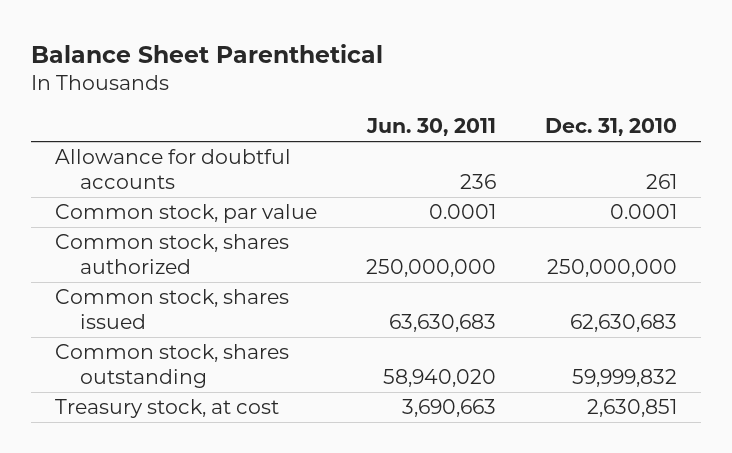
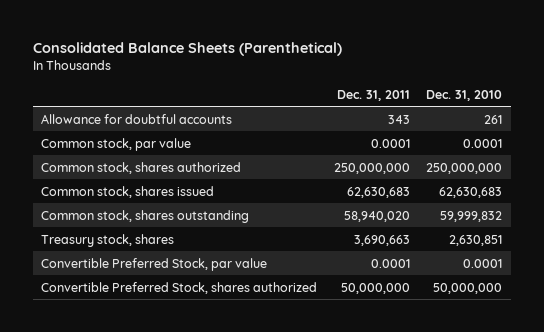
[30,43,383,63] Balance Sheet Parenthetical -> [33,41,343,56] Consolidated Balance Sheets (Parenthetical)
[365,118,496,137] Jun. 30, 2011 -> none
none -> [336,89,410,101] Dec. 31, 2011
[55,399,280,419] Treasury stock, at cost -> [41,233,175,247] Treasury stock, shares
none -> [41,257,268,271] Convertible Preferred Stock, par value
none -> [41,281,318,294] Convertible Preferred Stock, shares authorized

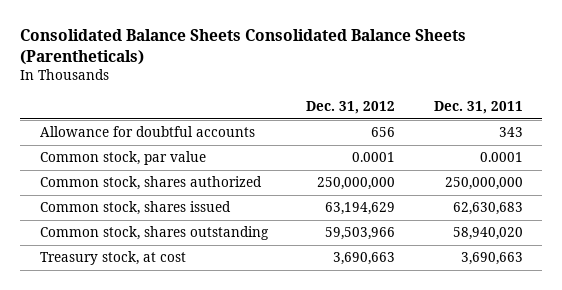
[33,41,343,56] Consolidated Balance Sheets (Parenthetical) -> [20,29,467,65] Consolidated Balance Sheets Consolidated Balance Sheets (Parentheticals)
[426,89,503,101] Dec. 31, 2010 -> none
none -> [306,100,396,114] Dec. 31, 2012
[41,257,268,271] Convertible Preferred Stock, par value -> none
[41,281,318,294] Convertible Preferred Stock, shares authorized -> none
[41,233,175,247] Treasury stock, shares -> [39,251,186,266] Treasury stock, at cost

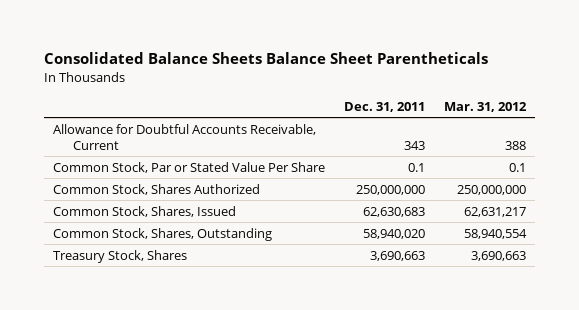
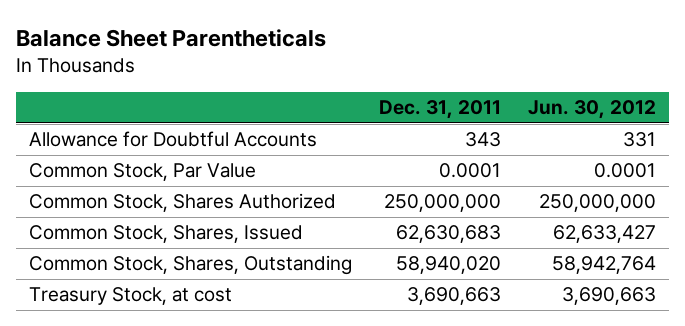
[43,52,488,65] Consolidated Balance Sheets Balance Sheet Parentheticals -> [15,28,326,47] Balance Sheet Parentheticals
[443,101,527,112] Mar. 31, 2012 -> none
none -> [527,100,656,120] Jun. 30, 2012
[53,123,317,150] Allowance for Doubtful Accounts Receivable, Current -> [29,131,318,148] Allowance for Doubtful Accounts
[53,161,326,173] Common Stock, Par or Stated Value Per Share -> [29,163,257,182] Common Stock, Par Value
[407,162,425,172] 0.1 -> [438,163,501,179] 0.0001
[53,249,188,263] Treasury Stock, Shares -> [29,287,233,306] Treasury Stock, at cost

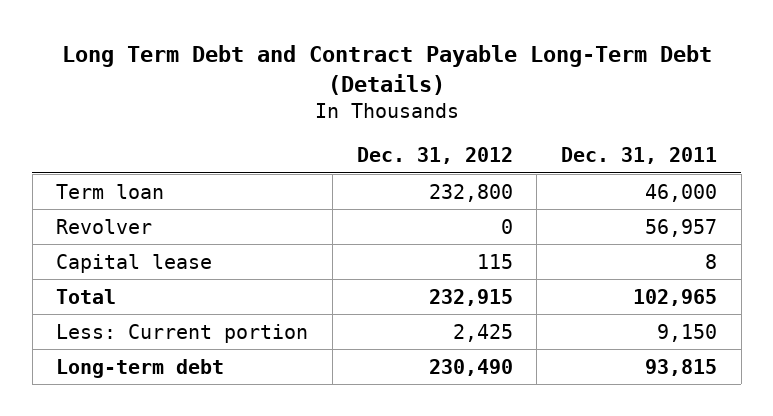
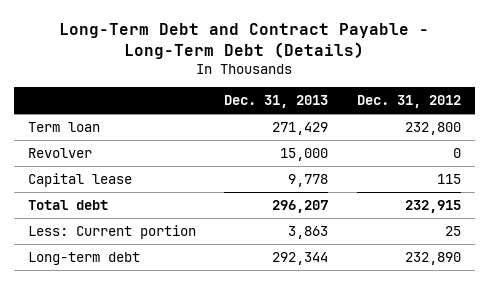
[61,45,712,96] Long Term Debt and Contract Payable Long-Term Debt (Details) -> [59,22,430,59] Long-Term Debt and Contract Payable - Long-Term Debt (Details)
[560,147,717,165] Dec. 31, 2011 -> none
none -> [224,95,329,109] Dec. 31, 2013
[56,288,117,304] Total -> [28,200,109,211] Total debt
[452,323,513,342] 2,425 -> [444,226,461,237] 25
[428,358,513,376] 230,490 -> [404,252,461,266] 232,890

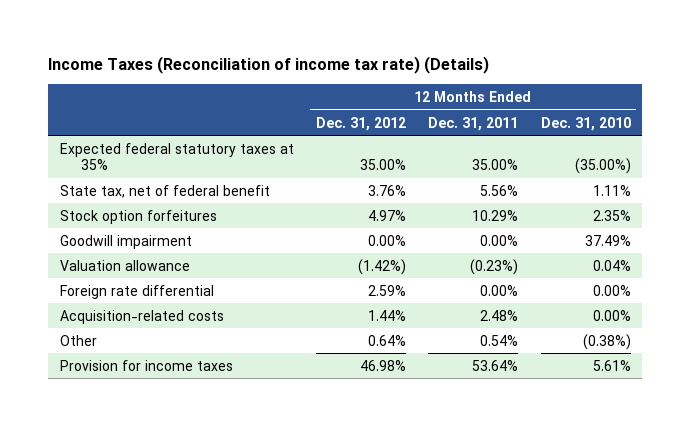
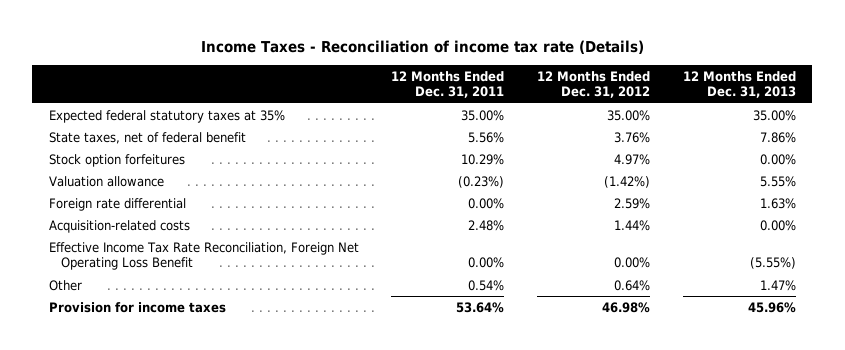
[48,56,490,75] Income Taxes (Reconciliation of income tax rate) (Details) -> [201,40,645,55] Income Taxes - Reconciliation of income tax rate (Details)
[540,116,631,131] Dec. 31, 2010 -> none
none -> [683,70,797,99] 12 Months Ended Dec. 31, 2013
[59,184,270,198] State tax, net of federal benefit -> [48,131,246,144] State taxes, net of federal benefit
[59,234,192,249] Goodwill impairment -> none
none -> [48,241,359,271] Effective Income Tax Rate Reconciliation, Foreign Net Operating Loss Benefit

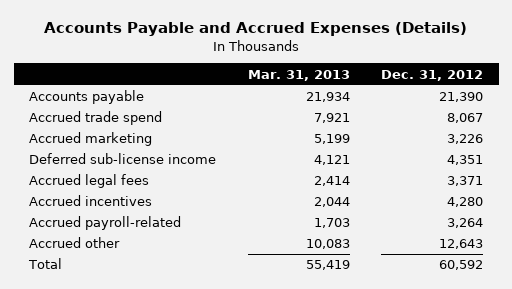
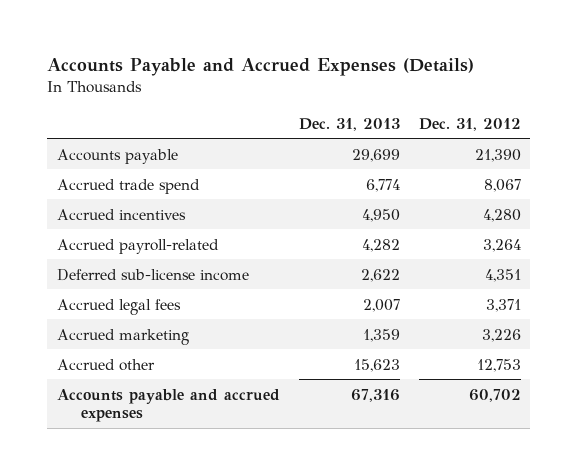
[247,69,350,81] Mar. 31, 2013 -> none
none -> [298,117,400,131] Dec. 31, 2013
[28,258,63,270] Total -> none
[29,153,217,165] Deferred sub-license income -> [56,268,249,281] Deferred sub-license income
[29,174,150,189] Accrued legal fees -> [56,298,181,315] Accrued legal fees
[29,132,153,147] Accrued marketing -> [56,328,189,345] Accrued marketing
[438,239,483,250] 12,643 -> [476,358,521,372] 12,753
none -> [56,388,280,423] Accounts payable and accrued expenses

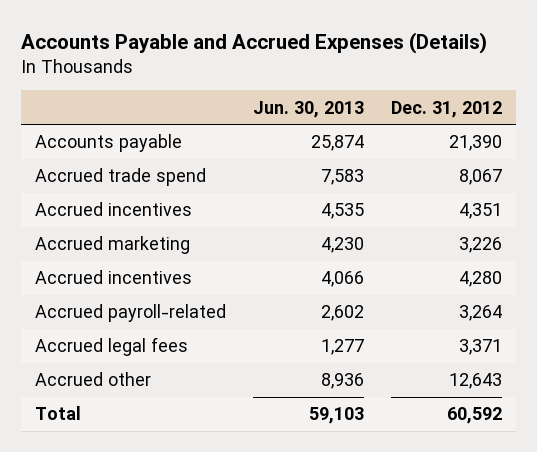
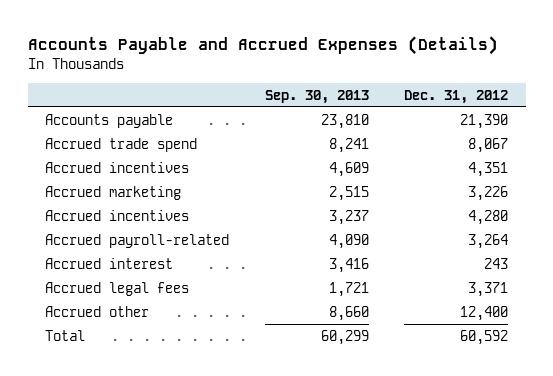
[252,100,364,118] Jun. 30, 2013 -> none
none -> [264,89,369,104] Sep. 30, 2013
none -> [45,258,174,270] Accrued interest
[449,373,503,390] 12,643 -> [459,306,508,322] 12,400

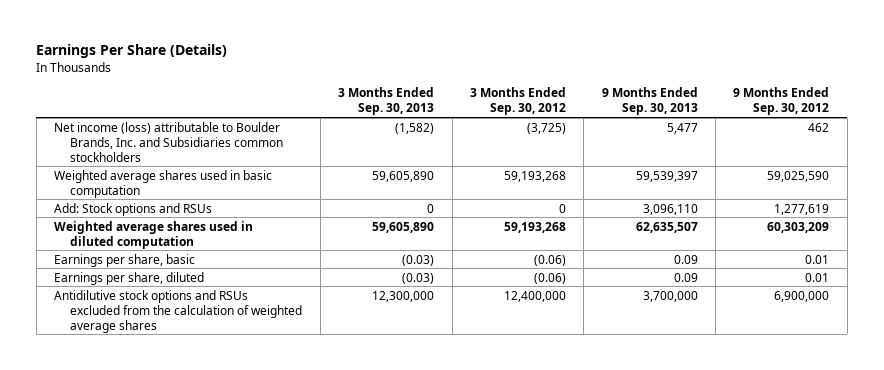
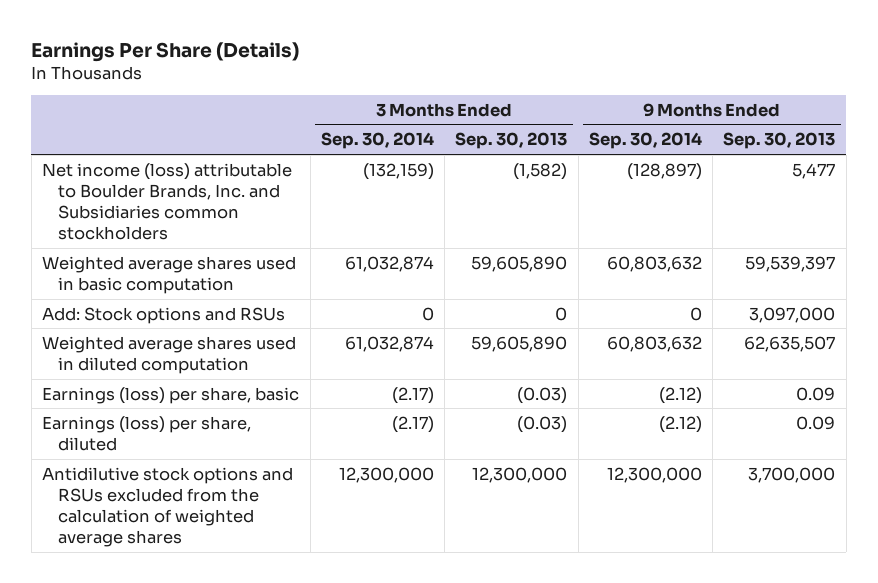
[469,87,566,116] 3 Months Ended Sep. 30, 2012 -> none
[733,87,830,116] 9 Months Ended Sep. 30, 2012 -> none
none -> [320,132,434,150] Sep. 30, 2014
none -> [588,132,702,150] Sep. 30, 2014
[642,203,698,215] 3,096,110 -> [749,306,836,323] 3,097,000
[54,253,196,267] Earnings per share, basic -> [42,386,300,404] Earnings (loss) per share, basic
[54,271,205,285] Earnings per share, diluted -> [42,415,252,451] Earnings (loss) per share, diluted

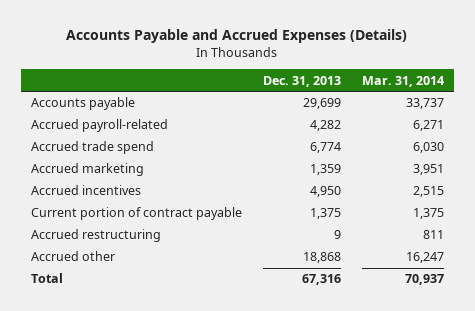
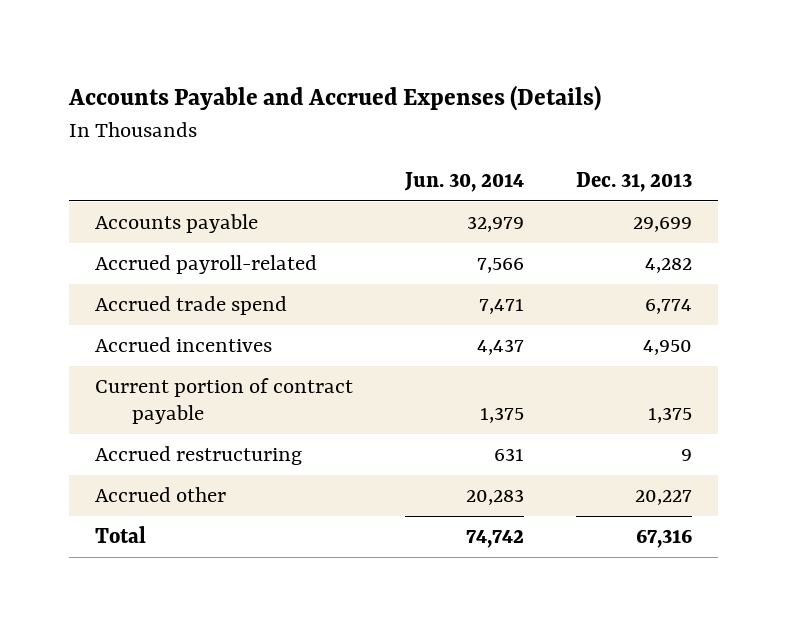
[361,75,444,87] Mar. 31, 2014 -> none
none -> [403,172,524,193] Jun. 30, 2014
[31,163,145,177] Accrued marketing -> none
[302,252,341,264] 18,868 -> [634,489,692,505] 20,227

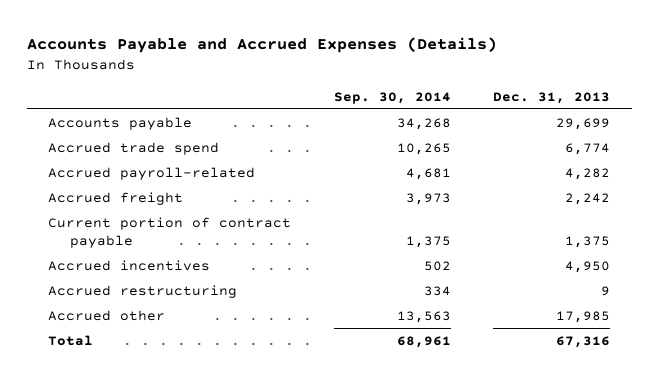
[403,172,524,193] Jun. 30, 2014 -> none
none -> [333,91,451,104] Sep. 30, 2014
[95,254,318,274] Accrued payroll-related -> [48,166,256,180] Accrued payroll-related
none -> [48,191,184,205] Accrued freight
[95,336,273,352] Accrued incentives -> [48,259,211,271] Accrued incentives
[634,489,692,505] 20,227 -> [556,310,611,323] 17,985

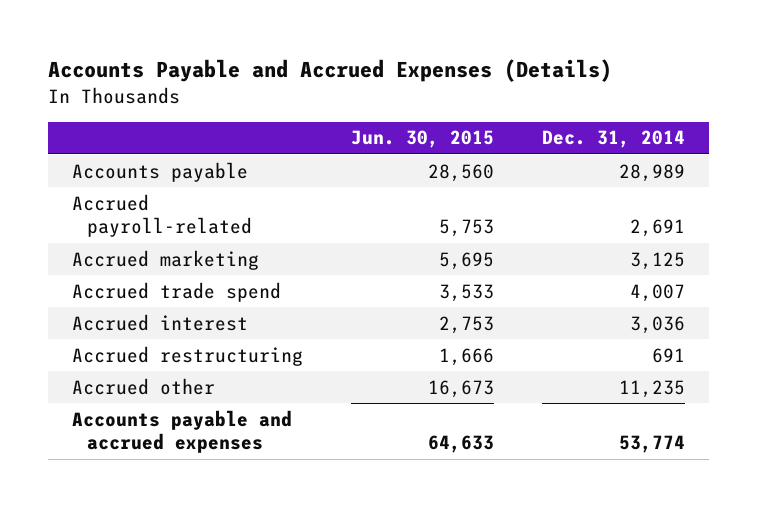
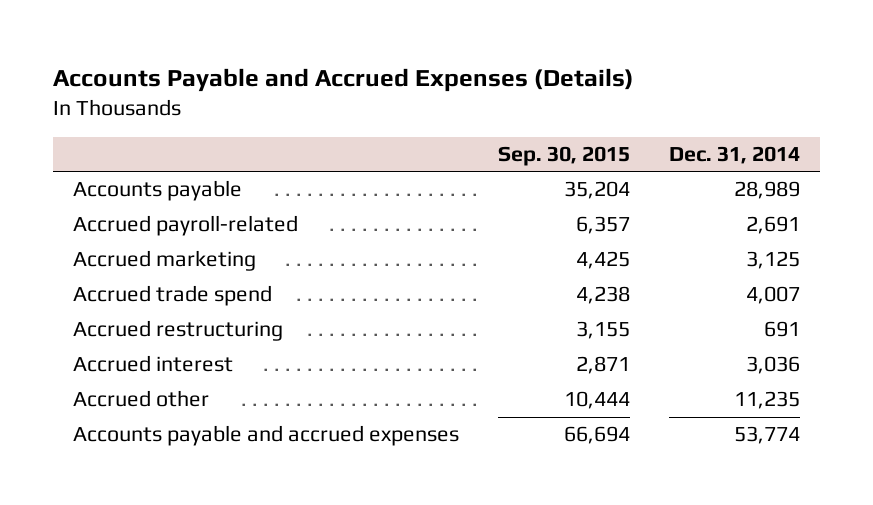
[351,130,495,149] Jun. 30, 2015 -> none
none -> [497,146,630,167] Sep. 30, 2015
[72,313,249,331] Accrued interest -> [72,355,233,373] Accrued interest

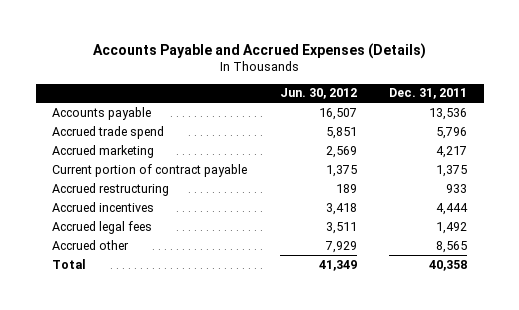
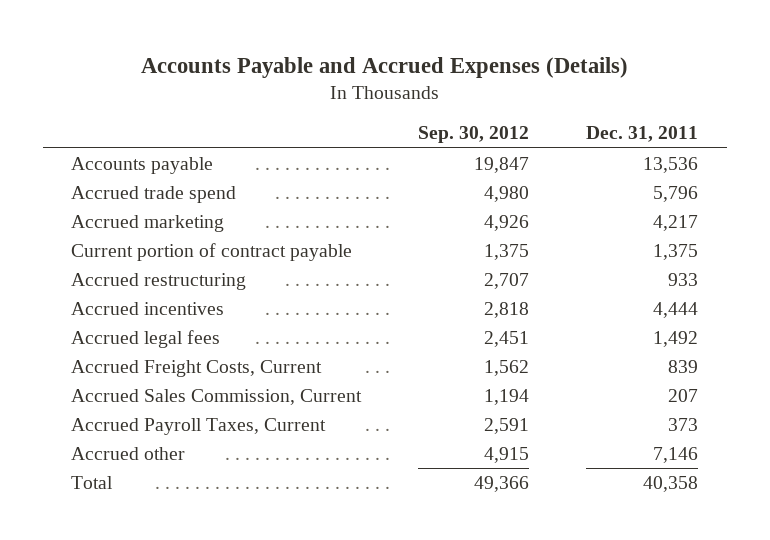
[279,88,357,100] Jun. 30, 2012 -> none
none -> [418,126,530,144] Sep. 30, 2012
none -> [71,359,323,377] Accrued Freight Costs, Current
none -> [71,388,363,405] Accrued Sales Commission, Current
none -> [71,417,327,435] Accrued Payroll Taxes, Current
[436,240,468,253] 8,565 -> [653,446,699,463] 7,146

